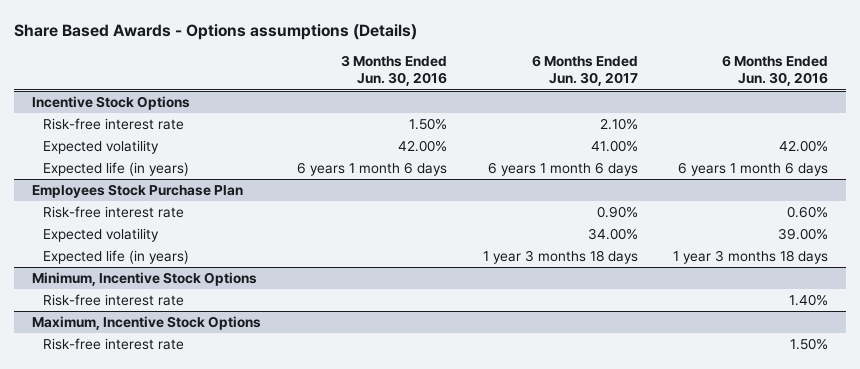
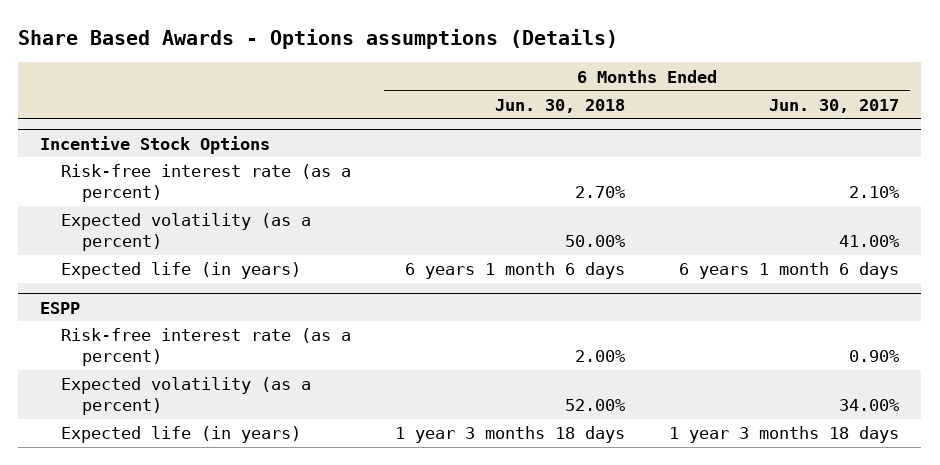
[340,55,447,87] 3 Months Ended Jun. 30, 2016 -> none
[722,55,829,87] 6 Months Ended Jun. 30, 2016 -> none
none -> [495,98,626,113] Jun. 30, 2018
[43,118,185,131] Risk-free interest rate -> [61,164,352,202] Risk-free interest rate (as a percent)
[43,140,160,155] Expected volatility -> [61,213,312,251] Expected volatility (as a percent)
[31,184,243,199] Employees Stock Purchase Plan -> [40,301,81,314] ESPP
[43,206,185,219] Risk-free interest rate -> [61,328,352,366] Risk-free interest rate (as a percent)
[43,228,160,243] Expected volatility -> [61,377,312,415] Expected volatility (as a percent)
[31,272,257,287] Minimum, Incentive Stock Options -> none
[43,294,185,307] Risk-free interest rate -> none
[31,316,261,331] Maximum, Incentive Stock Options -> none
[43,338,185,351] Risk-free interest rate -> none

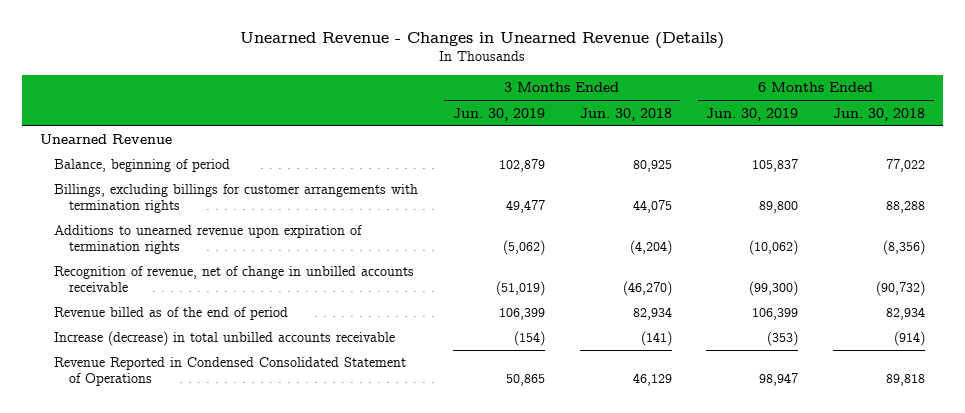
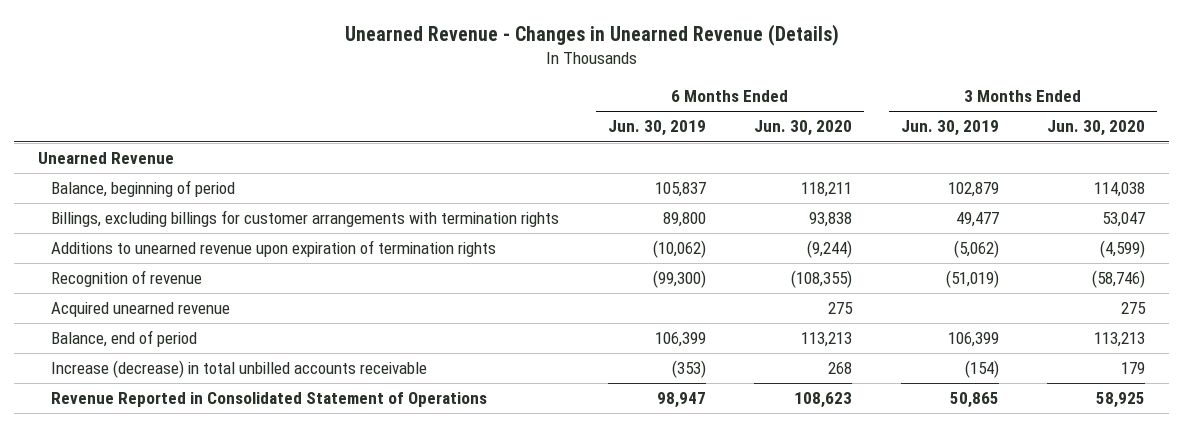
[579,107,672,121] Jun. 30, 2018 -> none
[833,107,926,121] Jun. 30, 2018 -> none
none -> [754,120,853,137] Jun. 30, 2020
none -> [1047,120,1146,137] Jun. 30, 2020
[54,266,415,293] Recognition of revenue, net of change in unbilled accounts receivable -> [51,270,203,288] Recognition of revenue
none -> [51,302,231,318] Acquired unearned revenue
[54,307,289,321] Revenue billed as of the end of period -> [51,330,198,348] Balance, end of period
[54,357,407,387] Revenue Reported in Condensed Consolidated Statement of Operations -> [51,392,488,408] Revenue Reported in Consolidated Statement of Operations

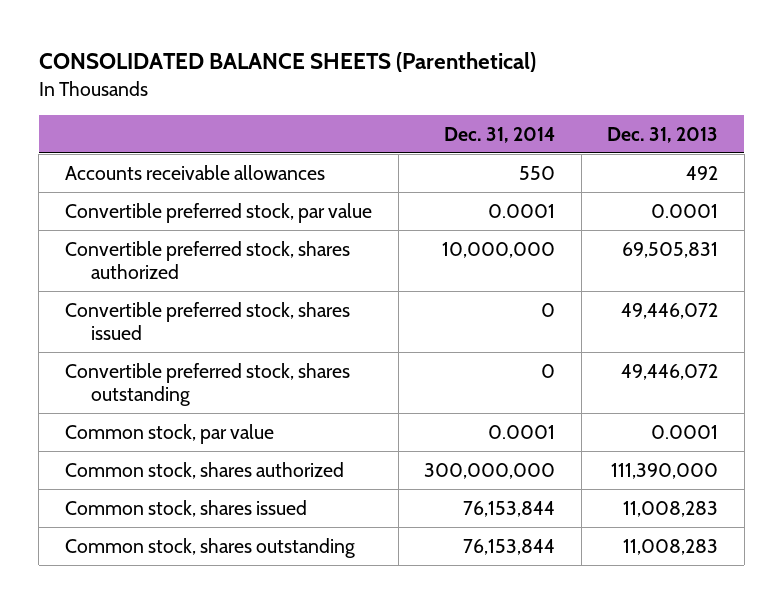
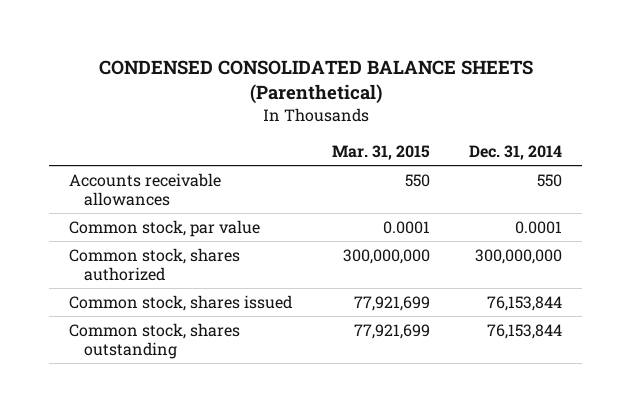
[38,52,536,73] CONSOLIDATED BALANCE SHEETS (Parenthetical) -> [98,60,533,105] CONDENSED CONSOLIDATED BALANCE SHEETS (Parenthetical)
[607,127,719,144] Dec. 31, 2013 -> none
none -> [331,145,430,161] Mar. 31, 2015
[65,202,373,223] Convertible preferred stock, par value -> none
[65,240,351,279] Convertible preferred stock, shares authorized -> none
[65,301,351,340] Convertible preferred stock, shares issued -> none
[65,362,351,406] Convertible preferred stock, shares outstanding -> none

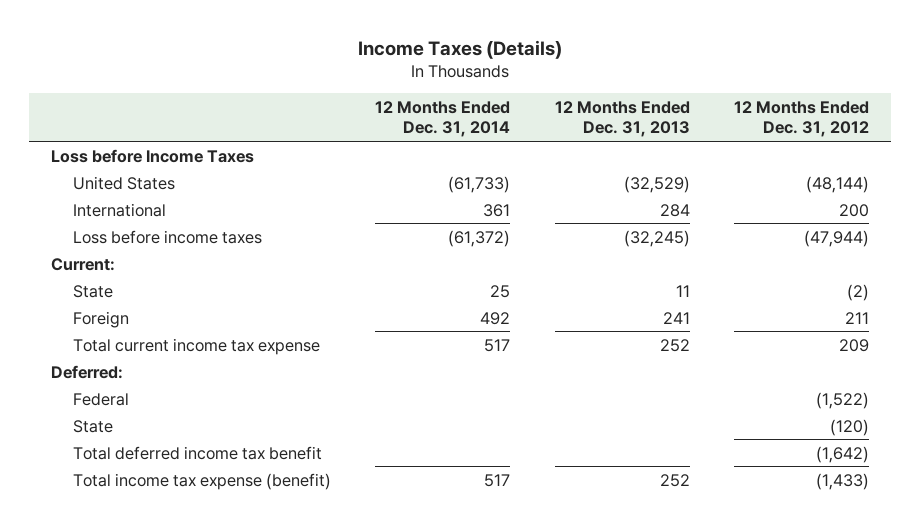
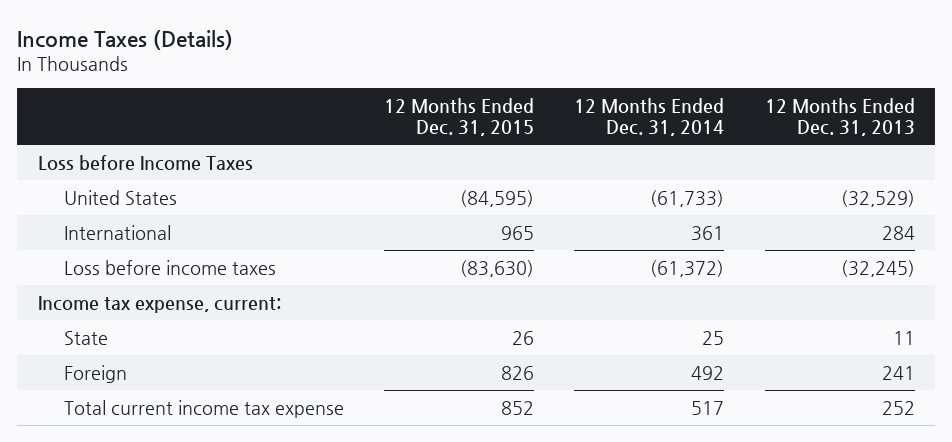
[733,100,869,138] 12 Months Ended Dec. 31, 2012 -> none
none -> [383,98,534,137] 12 Months Ended Dec. 31, 2015
[51,257,116,271] Current: -> [37,295,281,313] Income tax expense, current:
[51,364,124,379] Deferred: -> none
[73,392,130,406] Federal -> none
[73,419,114,433] State -> none
[73,445,323,460] Total deferred income tax benefit -> none
[73,472,332,490] Total income tax expense (benefit) -> none

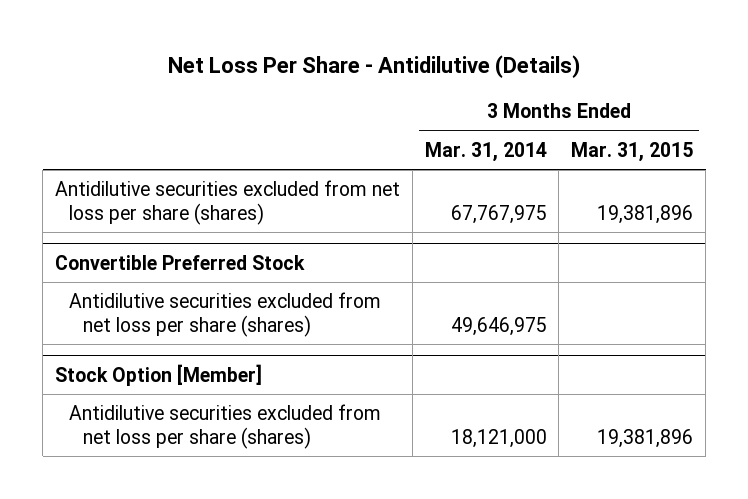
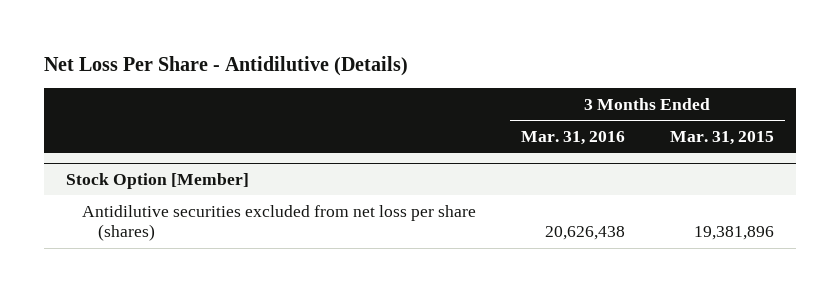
[424,141,547,162] Mar. 31, 2014 -> none
none -> [520,130,625,145] Mar. 31, 2016
[55,180,401,225] Antidilutive securities excluded from net loss per share (shares) -> none
[55,254,306,270] Convertible Preferred Stock -> none
[68,292,381,337] Antidilutive securities excluded from net loss per share (shares) -> none

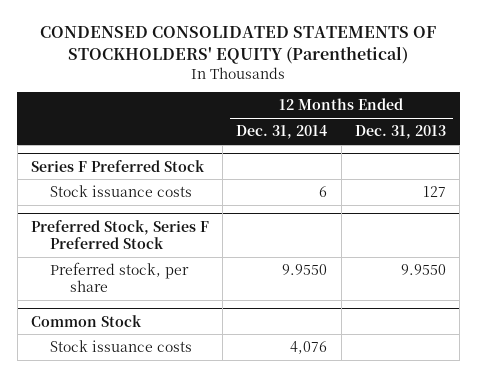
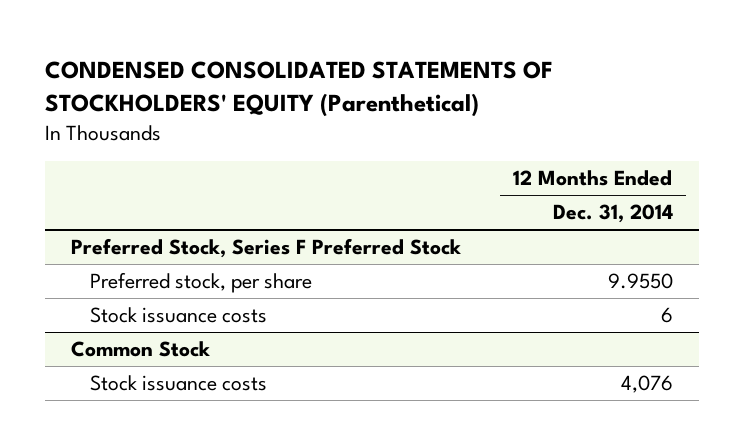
[355,125,447,140] Dec. 31, 2013 -> none
[30,159,205,172] Series F Preferred Stock -> none
[50,184,193,197] Stock issuance costs -> none
none -> [90,307,268,324] Stock issuance costs

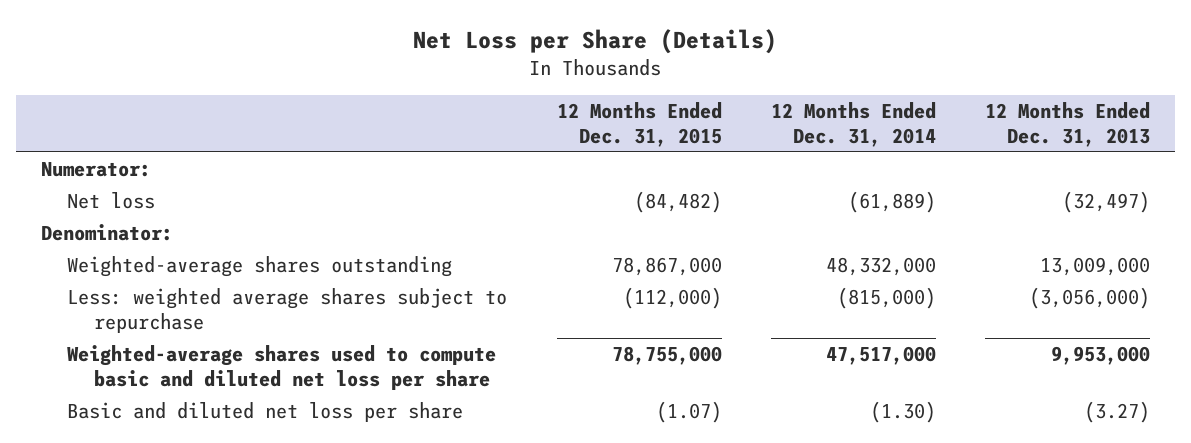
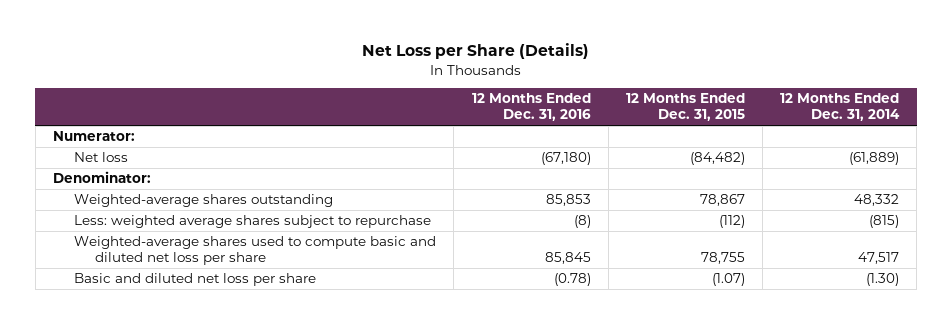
[984,101,1150,147] 12 Months Ended Dec. 31, 2013 -> none
none -> [471,93,591,122] 12 Months Ended Dec. 31, 2016
[611,257,722,277] 78,867,000 -> [699,194,745,207] 78,867
[825,257,936,277] 48,332,000 -> [854,194,900,207] 48,332
[622,287,722,310] (112,000) -> [718,215,745,229] (112)
[836,287,936,310] (815,000) -> [869,215,900,229] (815)
[611,346,722,366] 78,755,000 -> [700,252,745,265] 78,755
[825,346,936,366] 47,517,000 -> [858,252,900,265] 47,517

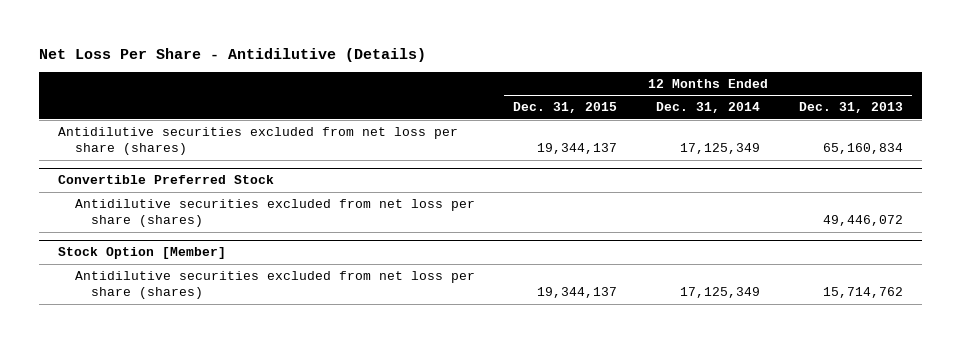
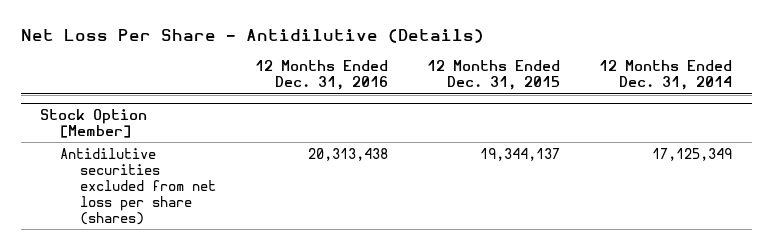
[798,102,903,114] Dec. 31, 2013 -> none
none -> [254,60,388,91] 12 Months Ended Dec. 31, 2016
[58,126,459,156] Antidilutive securities excluded from net loss per share (shares) -> none
[58,175,275,185] Convertible Preferred Stock -> none
[74,198,475,228] Antidilutive securities excluded from net loss per share (shares) -> none

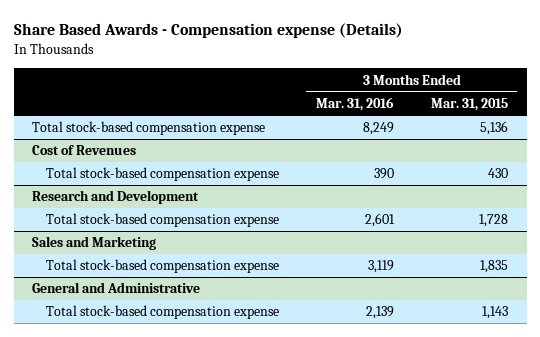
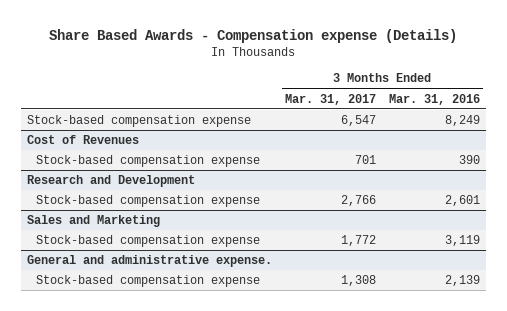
[431,98,509,112] Mar. 31, 2015 -> none
none -> [284,93,376,105] Mar. 31, 2017
[32,121,266,136] Total stock-based compensation expense -> [27,115,252,128] Stock-based compensation expense
[45,167,279,182] Total stock-based compensation expense -> [36,155,261,168] Stock-based compensation expense
[45,213,279,228] Total stock-based compensation expense -> [36,195,261,208] Stock-based compensation expense
[45,259,279,274] Total stock-based compensation expense -> [36,235,261,248] Stock-based compensation expense
[32,282,201,294] General and Administrative -> [27,255,273,268] General and administrative expense.
[45,305,279,320] Total stock-based compensation expense -> [36,275,261,288] Stock-based compensation expense

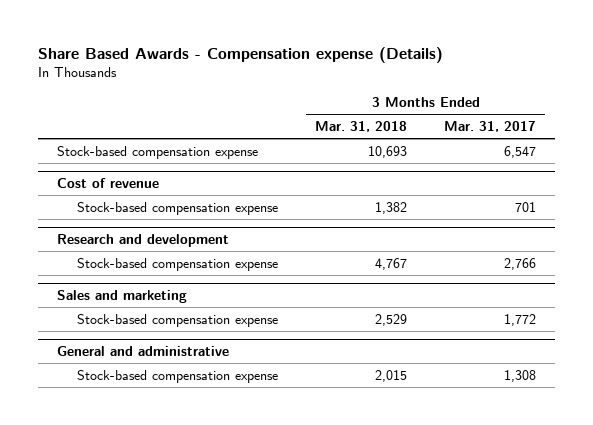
[388,93,480,105] Mar. 31, 2016 -> none
none -> [315,121,408,133] Mar. 31, 2018
[27,135,140,145] Cost of Revenues -> [56,177,159,188] Cost of revenue
[27,175,196,188] Research and Development -> [56,233,229,247] Research and development
[27,215,161,228] Sales and Marketing -> [56,289,187,303] Sales and marketing
[27,255,273,268] General and administrative expense. -> [56,345,229,356] General and administrative

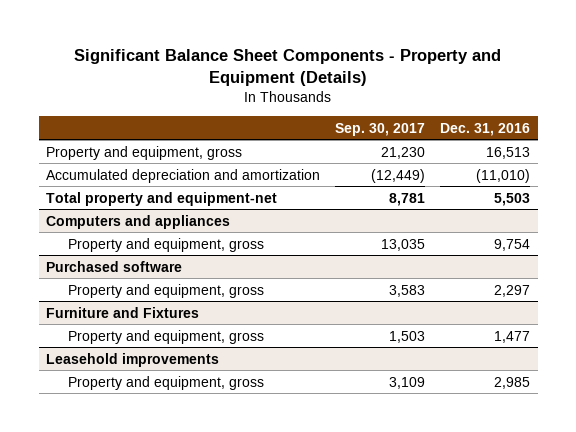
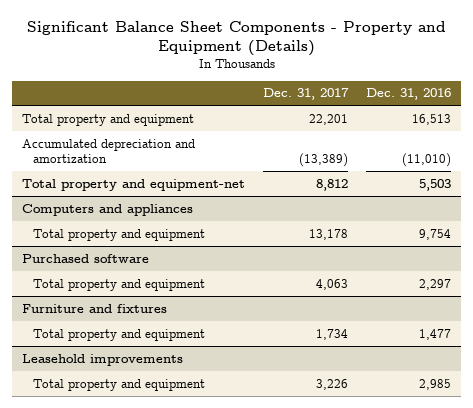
[335,122,426,136] Sep. 30, 2017 -> none
none -> [263,88,350,101] Dec. 31, 2017
[46,145,243,160] Property and equipment, gross -> [21,113,194,126] Total property and equipment
[68,237,265,252] Property and equipment, gross -> [33,228,206,241] Total property and equipment
[68,283,265,298] Property and equipment, gross -> [33,278,206,291] Total property and equipment
[46,306,200,318] Furniture and Fixtures -> [21,303,167,313] Furniture and fixtures
[68,329,265,344] Property and equipment, gross -> [33,328,206,341] Total property and equipment
[68,375,265,390] Property and equipment, gross -> [33,378,206,391] Total property and equipment

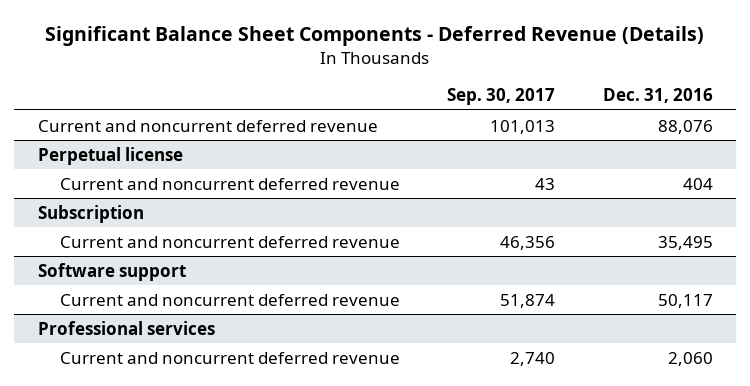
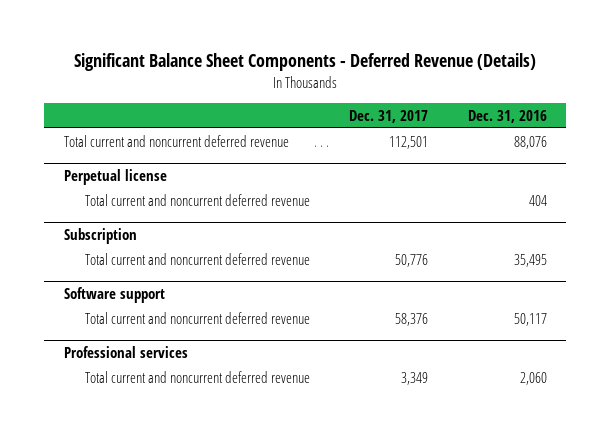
[447,88,556,106] Sep. 30, 2017 -> none
none -> [349,109,429,123] Dec. 31, 2017
[37,119,378,132] Current and noncurrent deferred revenue -> [63,134,289,147] Total current and noncurrent deferred revenue
[60,177,401,190] Current and noncurrent deferred revenue -> [84,193,310,206] Total current and noncurrent deferred revenue
[60,235,401,248] Current and noncurrent deferred revenue -> [84,252,310,265] Total current and noncurrent deferred revenue
[60,293,401,306] Current and noncurrent deferred revenue -> [84,311,310,324] Total current and noncurrent deferred revenue
[60,351,401,364] Current and noncurrent deferred revenue -> [84,370,310,383] Total current and noncurrent deferred revenue

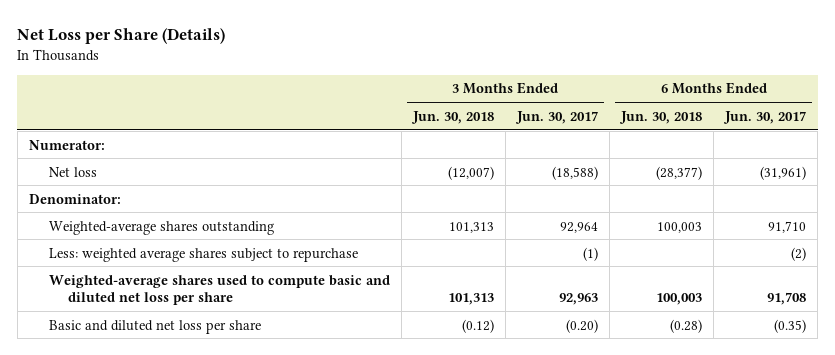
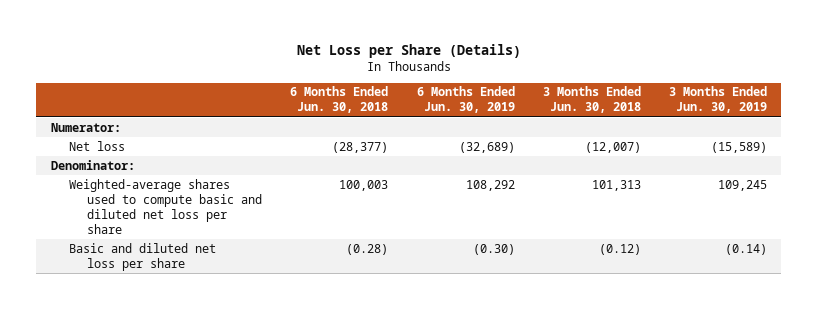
[514,110,598,124] Jun. 30, 2017 -> none
[723,110,807,124] Jun. 30, 2017 -> none
none -> [416,86,515,114] 6 Months Ended Jun. 30, 2019
none -> [669,86,768,114] 3 Months Ended Jun. 30, 2019
[48,220,274,235] Weighted-average shares outstanding -> none
[48,247,358,262] Less: weighted average shares subject to repurchase -> none

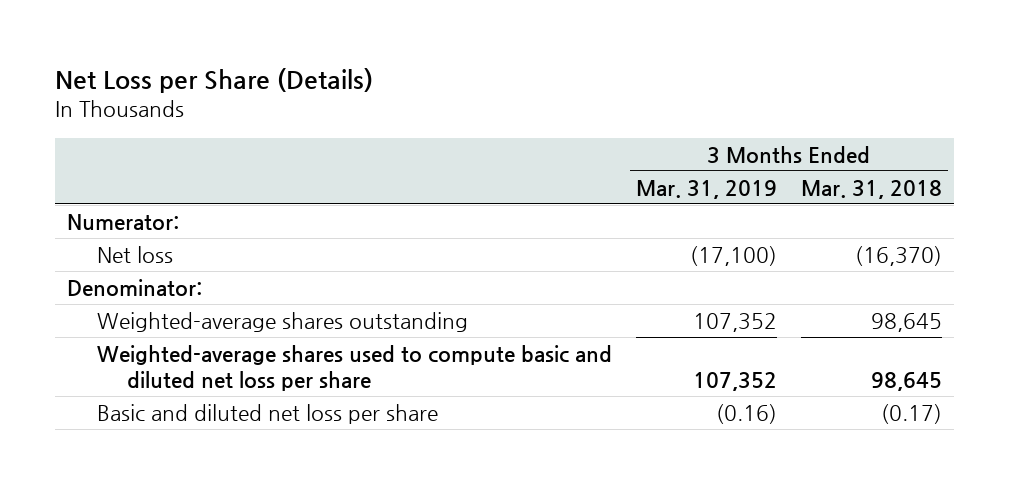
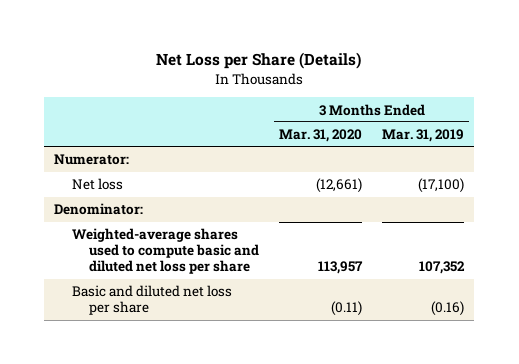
[800,179,942,199] Mar. 31, 2018 -> none
none -> [279,129,363,143] Mar. 31, 2020
[96,311,468,332] Weighted-average shares outstanding -> none

